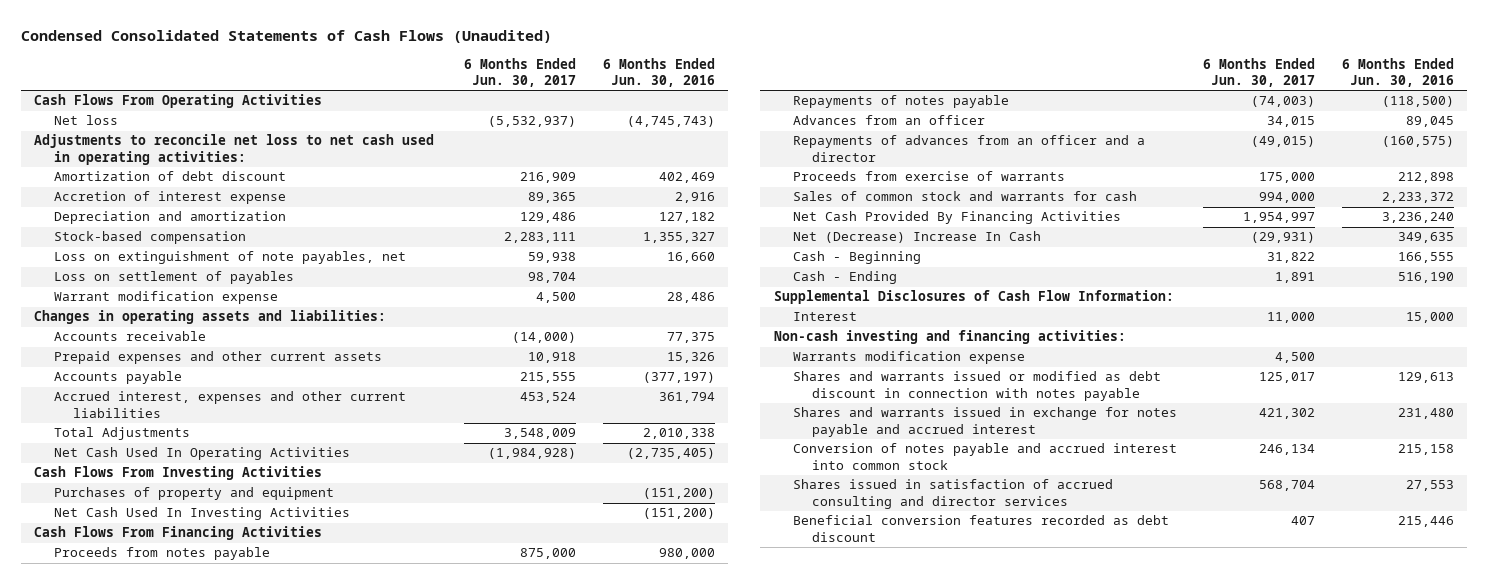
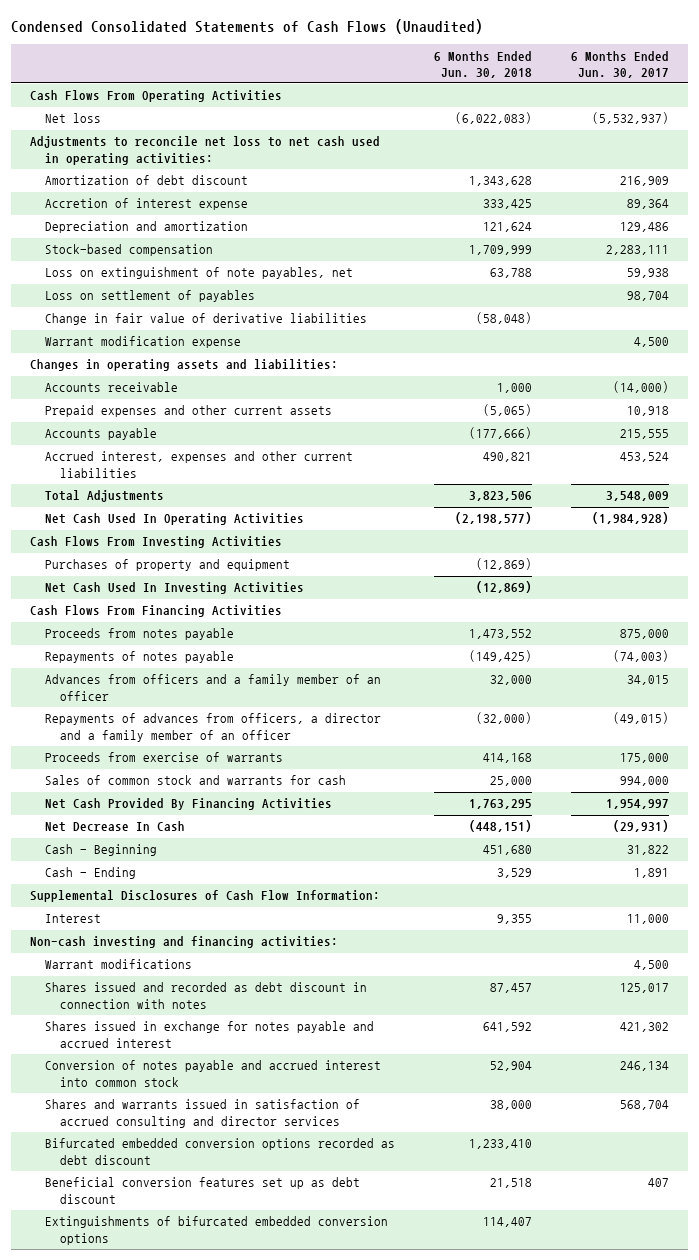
[602,57,715,88] 6 Months Ended Jun. 30, 2016 -> none
none -> [433,50,532,78] 6 Months Ended Jun. 30, 2018
[528,192,577,204] 89,365 -> [626,199,669,210] 89,364
none -> [44,313,367,326] Change in fair value of derivative liabilities
[792,115,985,126] Advances from an officer -> [44,674,381,701] Advances from officers and a family member of an officer
[792,135,1145,163] Repayments of advances from an officer and a director -> [44,713,381,742] Repayments of advances from officers, a director and a family member of an officer
[792,231,1041,244] Net (Decrease) Increase In Cash -> [44,821,185,833] Net Decrease In Cash
[792,351,1025,365] Warrants modification expense -> [44,959,192,970] Warrant modifications
[792,371,1161,402] Shares and warrants issued or modified as debt discount in connection with notes payable -> [44,982,367,1009] Shares issued and recorded as debt discount in connection with notes
[792,407,1177,438] Shares and warrants issued in exchange for notes payable and accrued interest -> [44,1021,374,1048] Shares issued in exchange for notes payable and accrued interest
[792,479,1113,510] Shares issued in satisfaction of accrued consulting and director services -> [44,1099,360,1128] Shares and warrants issued in satisfaction of accrued consulting and director services
none -> [44,1138,395,1165] Bifurcated embedded conversion options recorded as debt discount
[792,515,1169,543] Beneficial conversion features recorded as debt discount -> [44,1177,360,1204] Beneficial conversion features set up as debt discount
none -> [44,1216,388,1245] Extinguishments of bifurcated embedded conversion options

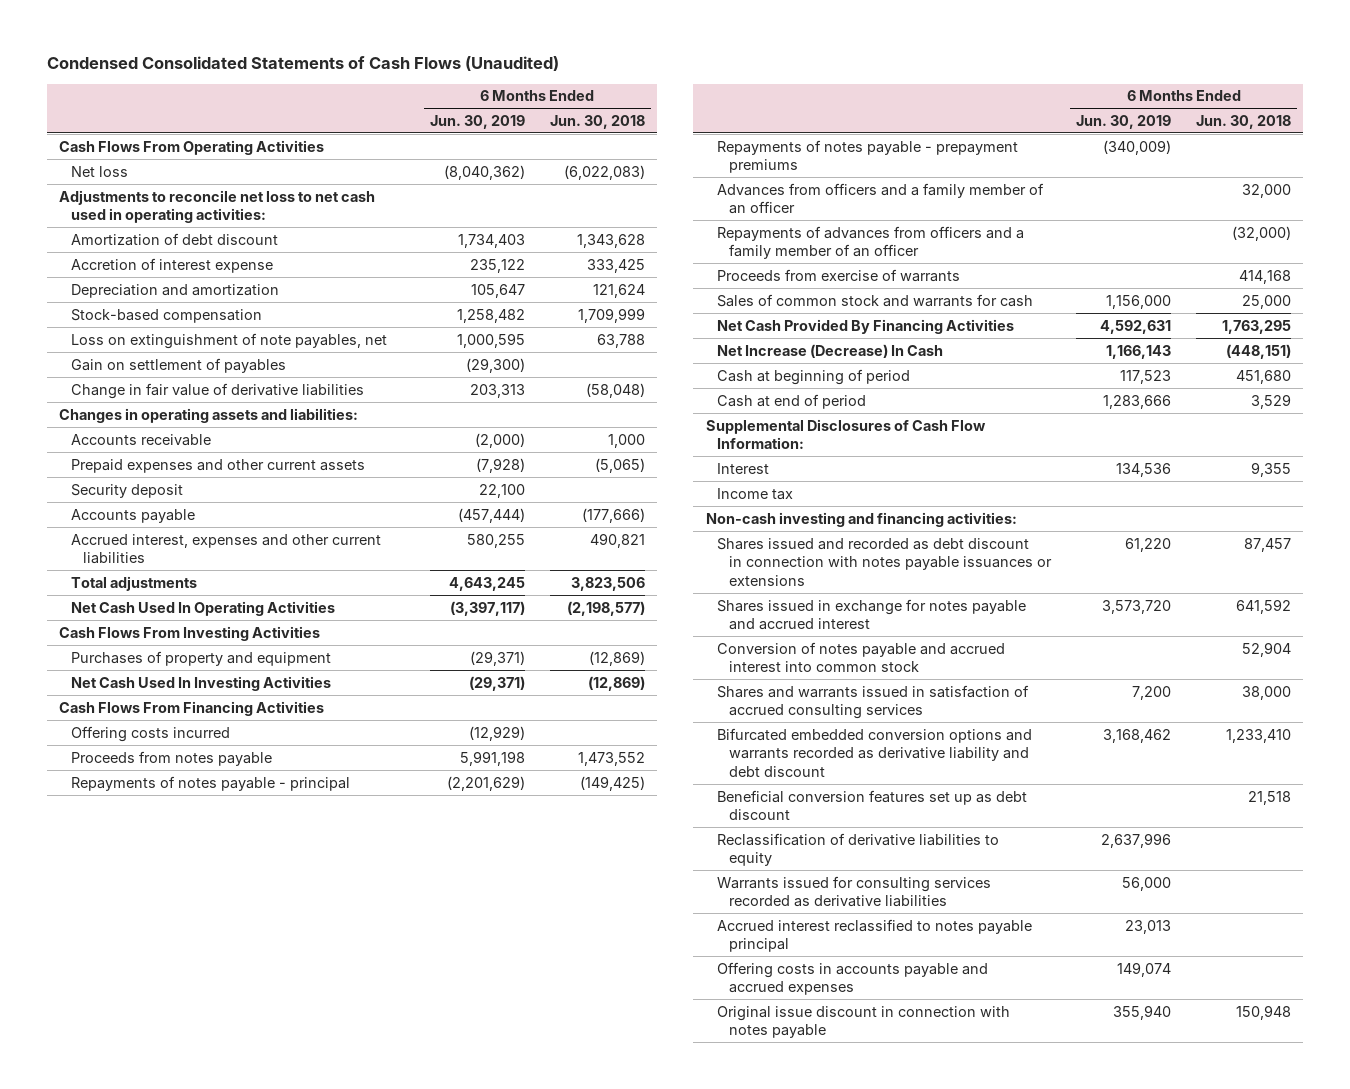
[570,50,669,78] 6 Months Ended Jun. 30, 2017 -> none
none -> [429,115,525,130] Jun. 30, 2019
[44,290,255,303] Loss on settlement of payables -> [71,357,287,373] Gain on settlement of payables
[44,336,241,349] Warrant modification expense -> none
none -> [71,483,184,498] Security deposit
[44,490,164,503] Total Adjustments -> [71,575,198,591] Total adjustments
none -> [71,725,231,742] Offering costs incurred
[44,651,234,664] Repayments of notes payable -> [71,775,351,791] Repayments of notes payable - principal
none -> [717,139,1019,174] Repayments of notes payable - prepayment premiums
[44,713,381,742] Repayments of advances from officers, a director and a family member of an officer -> [717,225,1025,260] Repayments of advances from officers and a family member of an officer
[44,821,185,833] Net Decrease In Cash -> [717,343,944,358] Net Increase (Decrease) In Cash
[44,844,157,857] Cash - Beginning -> [717,368,911,385] Cash at beginning of period
[44,867,136,880] Cash - Ending -> [717,393,867,409] Cash at end of period
none -> [717,487,794,500] Income tax
[44,959,192,970] Warrant modifications -> none
[44,982,367,1009] Shares issued and recorded as debt discount in connection with notes -> [717,537,1053,586] Shares issued and recorded as debt discount in connection with notes payable issuances or extensions
[44,1099,360,1128] Shares and warrants issued in satisfaction of accrued consulting and director services -> [717,684,1030,720] Shares and warrants issued in satisfaction of accrued consulting services
[44,1138,395,1165] Bifurcated embedded conversion options recorded as debt discount -> [717,727,1033,777] Bifurcated embedded conversion options and warrants recorded as derivative liability and debt discount
[44,1216,388,1245] Extinguishments of bifurcated embedded conversion options -> none
none -> [717,832,1000,867] Reclassification of derivative liabilities to equity
none -> [717,875,992,908] Warrants issued for consulting services recorded as derivative liabilities
none -> [717,918,1033,953] Accrued interest reclassified to notes payable principal
none -> [717,961,989,996] Offering costs in accounts payable and accrued expenses
none -> [717,1005,1011,1039] Original issue discount in connection with notes payable

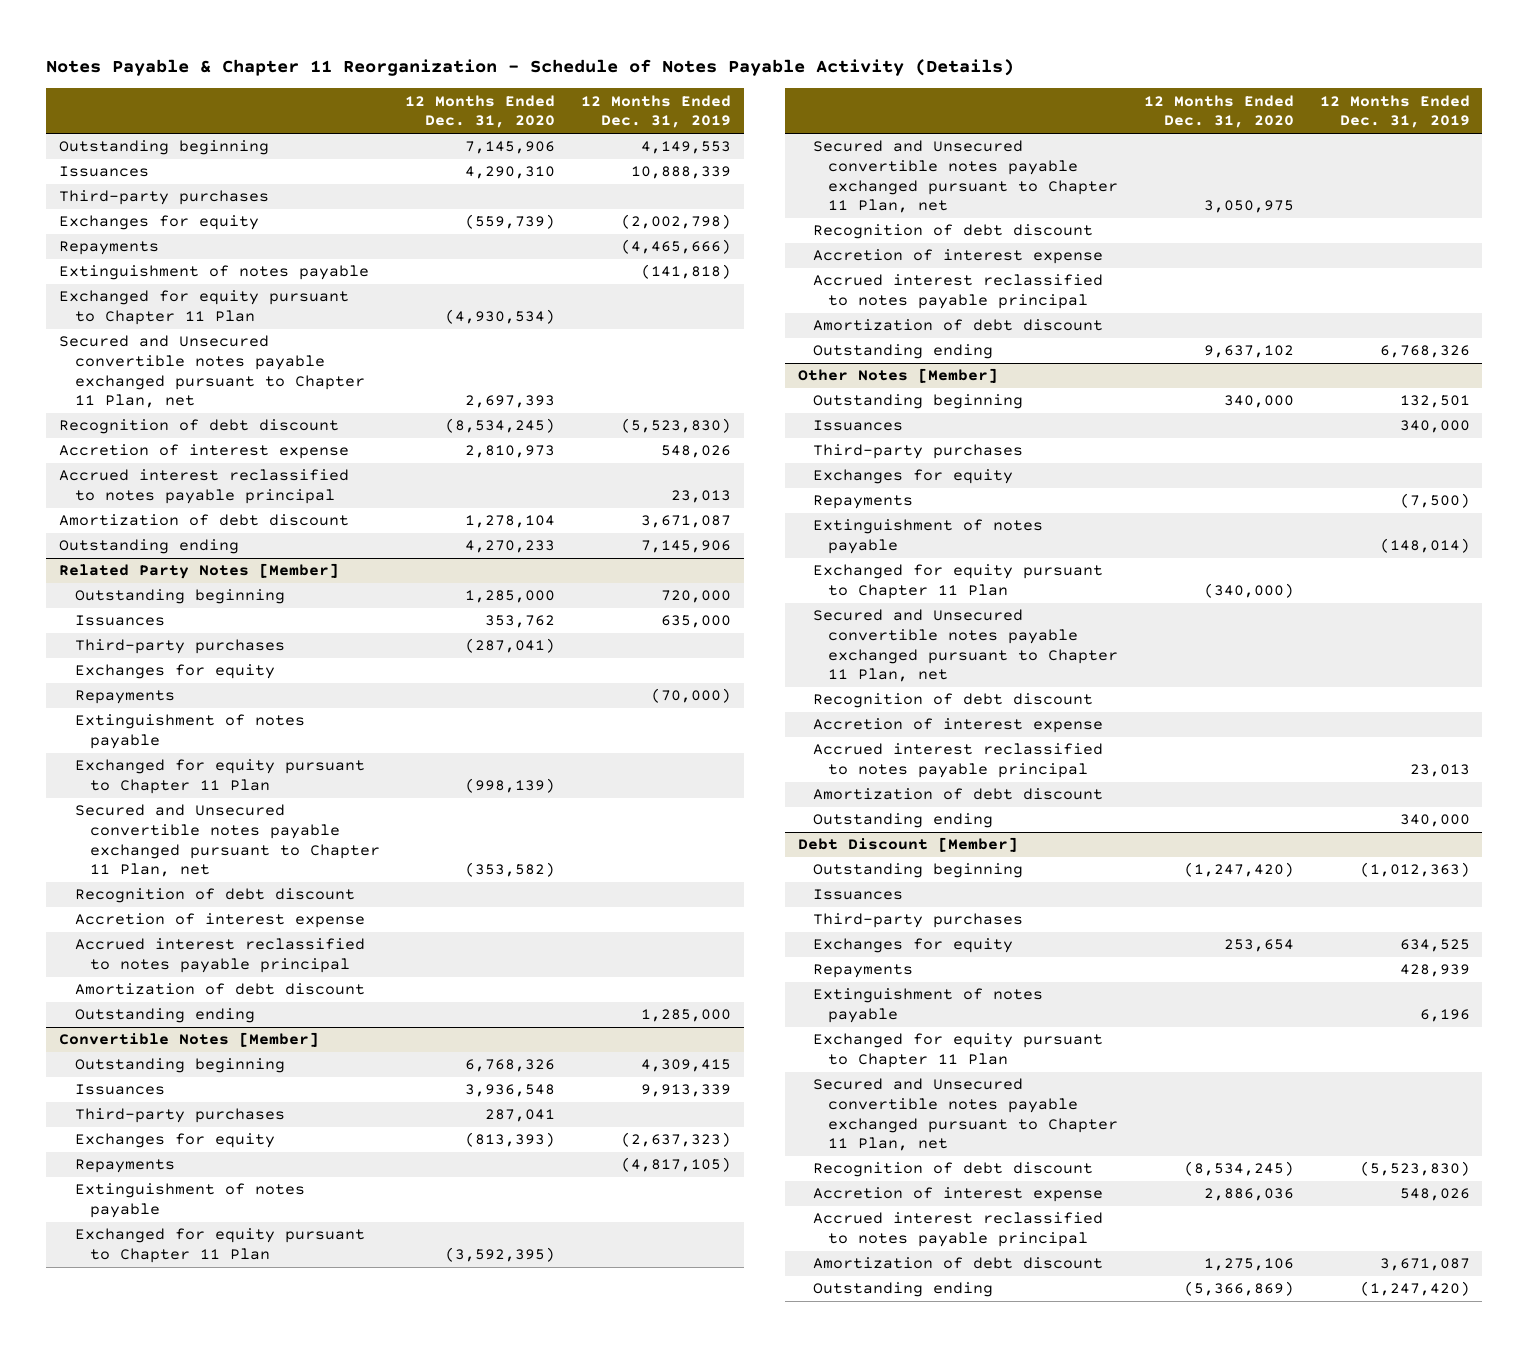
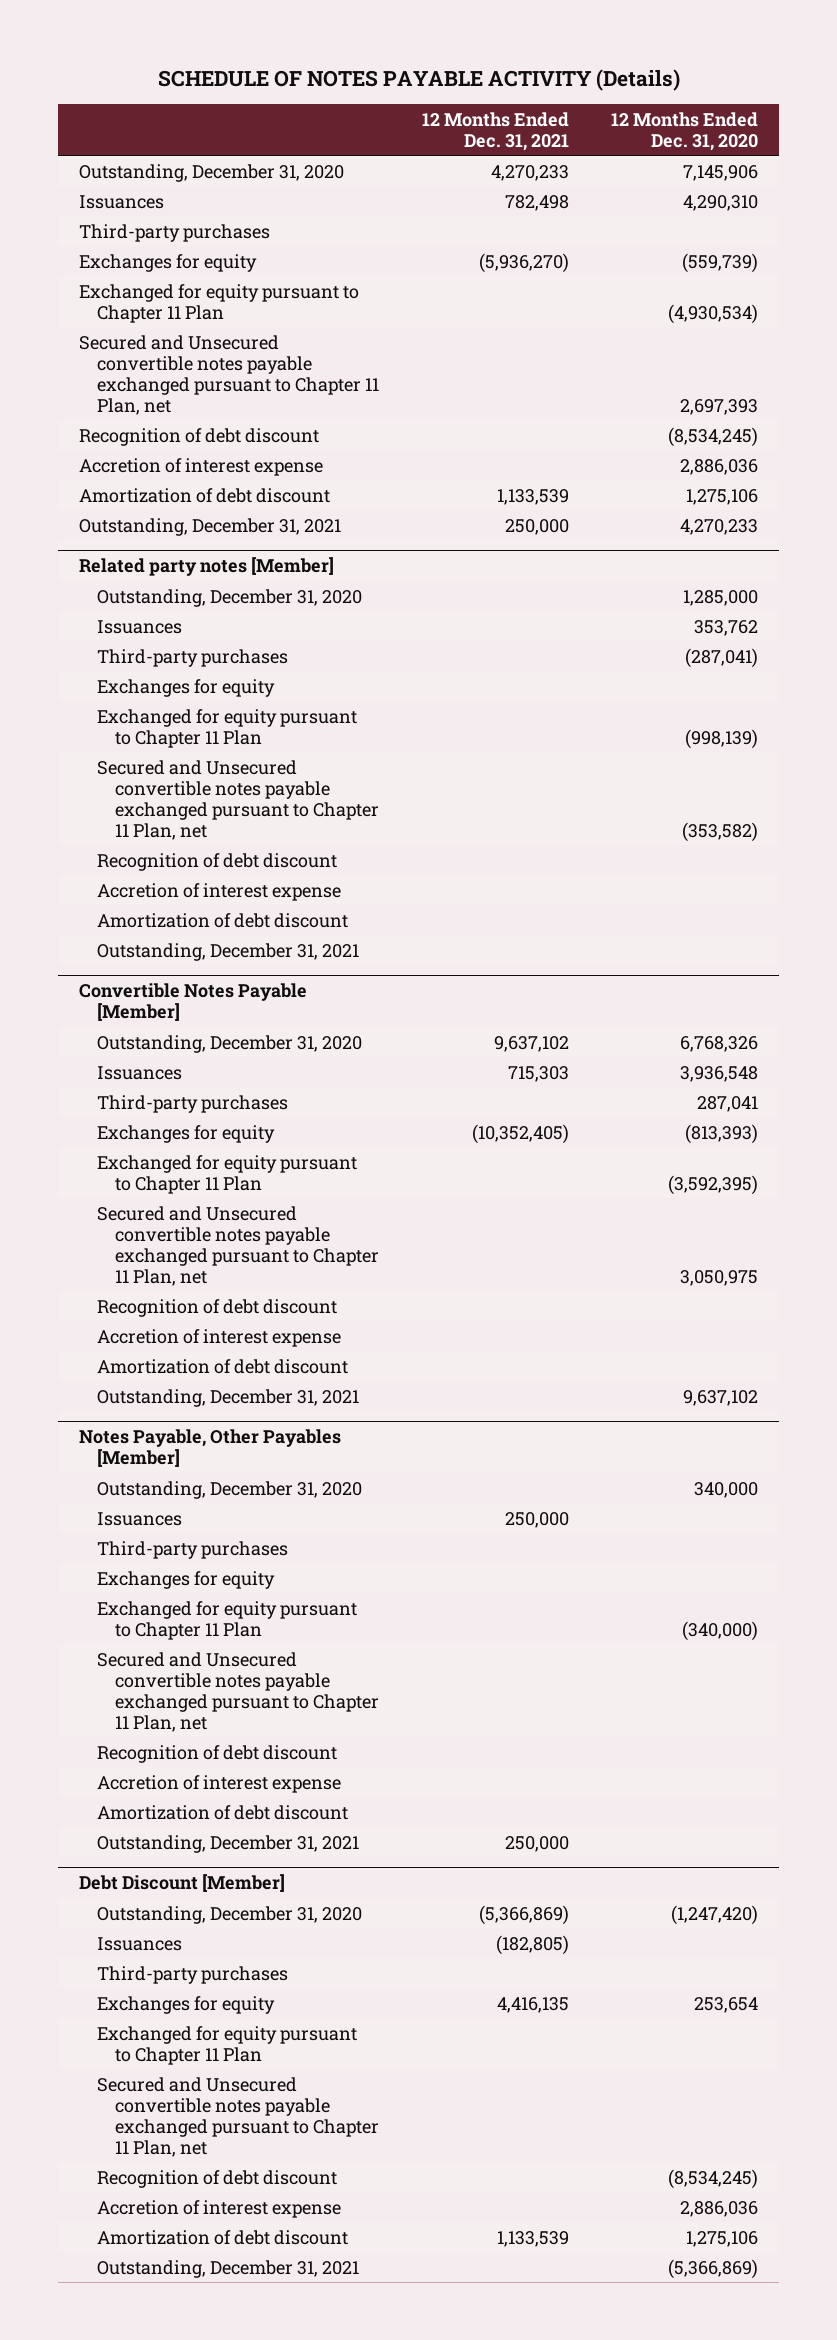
[46,58,1015,76] Notes Payable & Chapter 11 Reorganization - Schedule of Notes Payable Activity (Details) -> [157,68,680,91] SCHEDULE OF NOTES PAYABLE ACTIVITY (Details)
[581,94,732,129] 12 Months Ended Dec. 31, 2019 -> none
none -> [421,111,569,151] 12 Months Ended Dec. 31, 2021
[59,140,270,156] Outstanding beginning -> [79,163,345,182] Outstanding, December 31, 2020
[59,241,160,256] Repayments -> none
[59,265,370,281] Extinguishment of notes payable -> none
[59,469,350,505] Accrued interest reclassified to notes payable principal -> none
[465,445,556,459] 2,810,973 -> [679,458,758,475] 2,886,036
[465,515,556,529] 1,278,104 -> [685,488,758,505] 1,275,106
[59,539,240,555] Outstanding ending -> [79,517,342,536] Outstanding, December 31, 2021
[59,563,340,580] Related Party Notes [Member] -> [79,557,335,577] Related party notes [Member]
[74,589,285,605] Outstanding beginning -> [97,588,363,607] Outstanding, December 31, 2020
[74,690,175,705] Repayments -> none
[74,714,305,750] Extinguishment of notes payable -> none
[74,938,365,974] Accrued interest reclassified to notes payable principal -> none
[74,1008,255,1024] Outstanding ending -> [97,942,360,961] Outstanding, December 31, 2021
[59,1032,320,1048] Convertible Notes [Member] -> [79,983,308,1022] Convertible Notes Payable [Member]
[74,1058,285,1074] Outstanding beginning -> [97,1034,363,1053] Outstanding, December 31, 2020
[74,1159,175,1174] Repayments -> none
[74,1183,305,1219] Extinguishment of notes payable -> none
[813,274,1104,310] Accrued interest reclassified to notes payable principal -> none
[813,344,994,360] Outstanding ending -> [97,1388,360,1407] Outstanding, December 31, 2021
[797,368,998,384] Other Notes [Member] -> [79,1429,342,1468] Notes Payable, Other Payables [Member]
[813,394,1024,410] Outstanding beginning -> [97,1480,363,1499] Outstanding, December 31, 2020
[813,495,914,510] Repayments -> none
[813,519,1044,555] Extinguishment of notes payable -> none
[813,743,1104,779] Accrued interest reclassified to notes payable principal -> none
[813,813,994,829] Outstanding ending -> [97,1834,360,1853] Outstanding, December 31, 2021
[813,863,1024,879] Outstanding beginning -> [97,1905,363,1924] Outstanding, December 31, 2020
[813,964,914,979] Repayments -> none
[813,988,1044,1024] Extinguishment of notes payable -> none
[813,1212,1104,1248] Accrued interest reclassified to notes payable principal -> none
[813,1282,994,1298] Outstanding ending -> [97,2259,360,2278] Outstanding, December 31, 2021

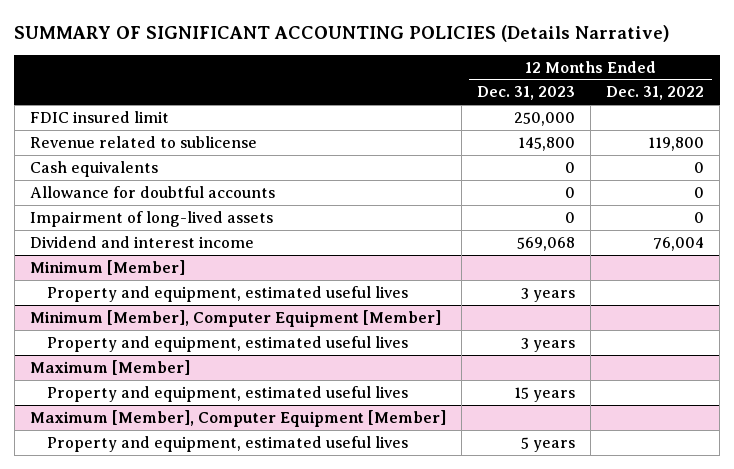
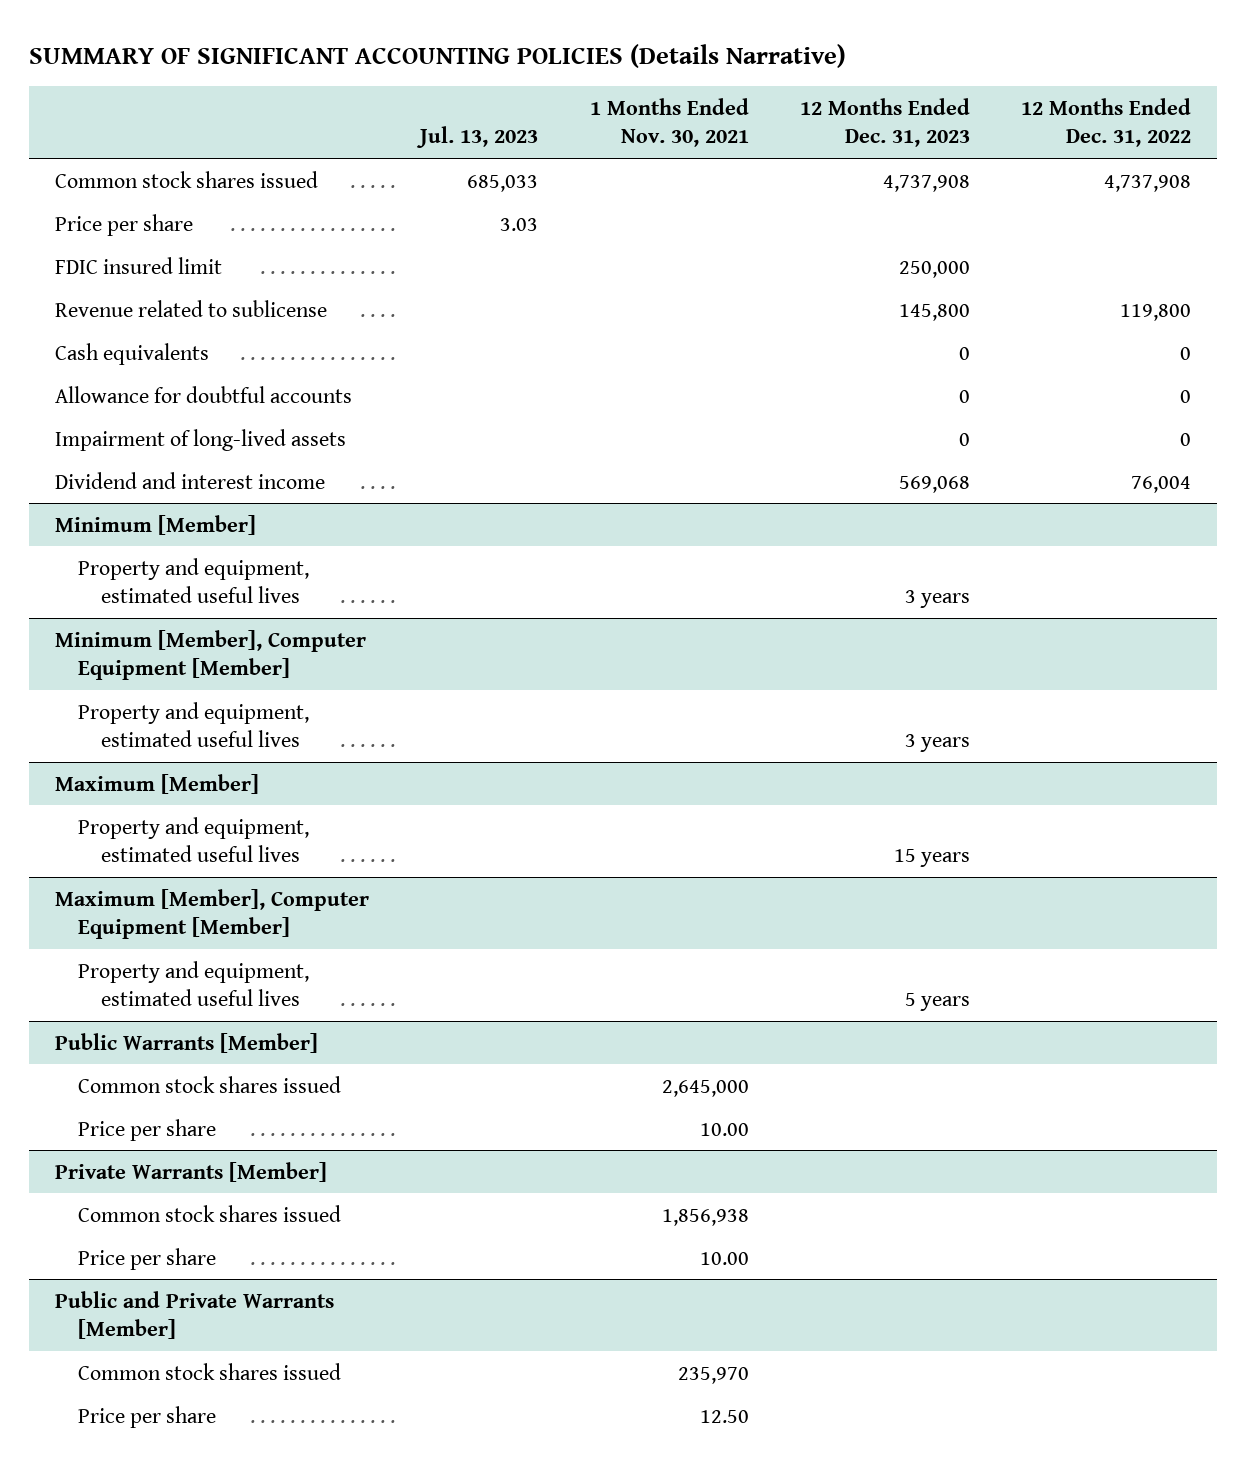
none -> [416,126,539,149] Jul. 13, 2023
none -> [589,97,749,148] 1 Months Ended Nov. 30, 2021
none -> [54,170,318,188] Common stock shares issued
none -> [54,213,193,236] Price per share
none -> [54,1032,318,1053] Public Warrants [Member]
none -> [77,1075,341,1093] Common stock shares issued
none -> [77,1118,216,1141] Price per share
none -> [54,1161,327,1182] Private Warrants [Member]
none -> [77,1204,341,1222] Common stock shares issued
none -> [77,1247,216,1270] Price per share
none -> [54,1290,334,1340] Public and Private Warrants [Member]
none -> [77,1362,341,1380] Common stock shares issued
none -> [77,1405,216,1428] Price per share

